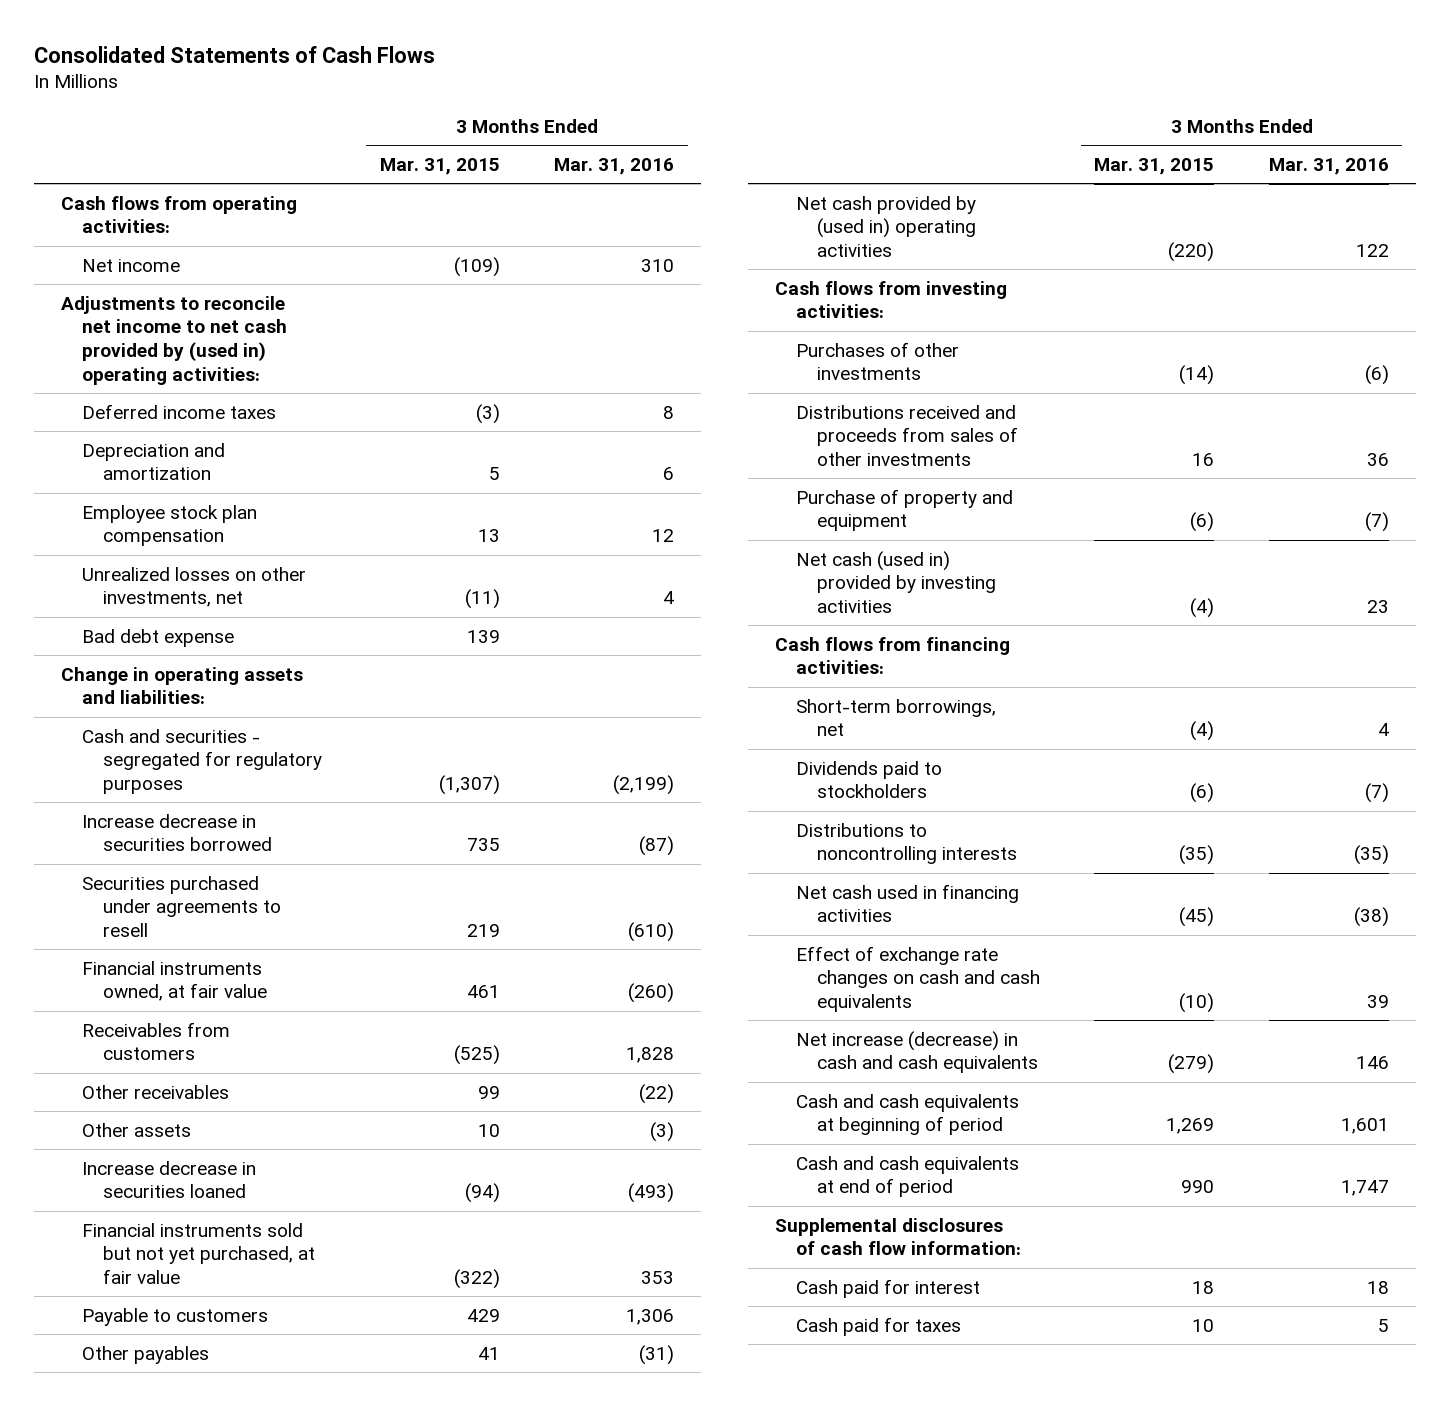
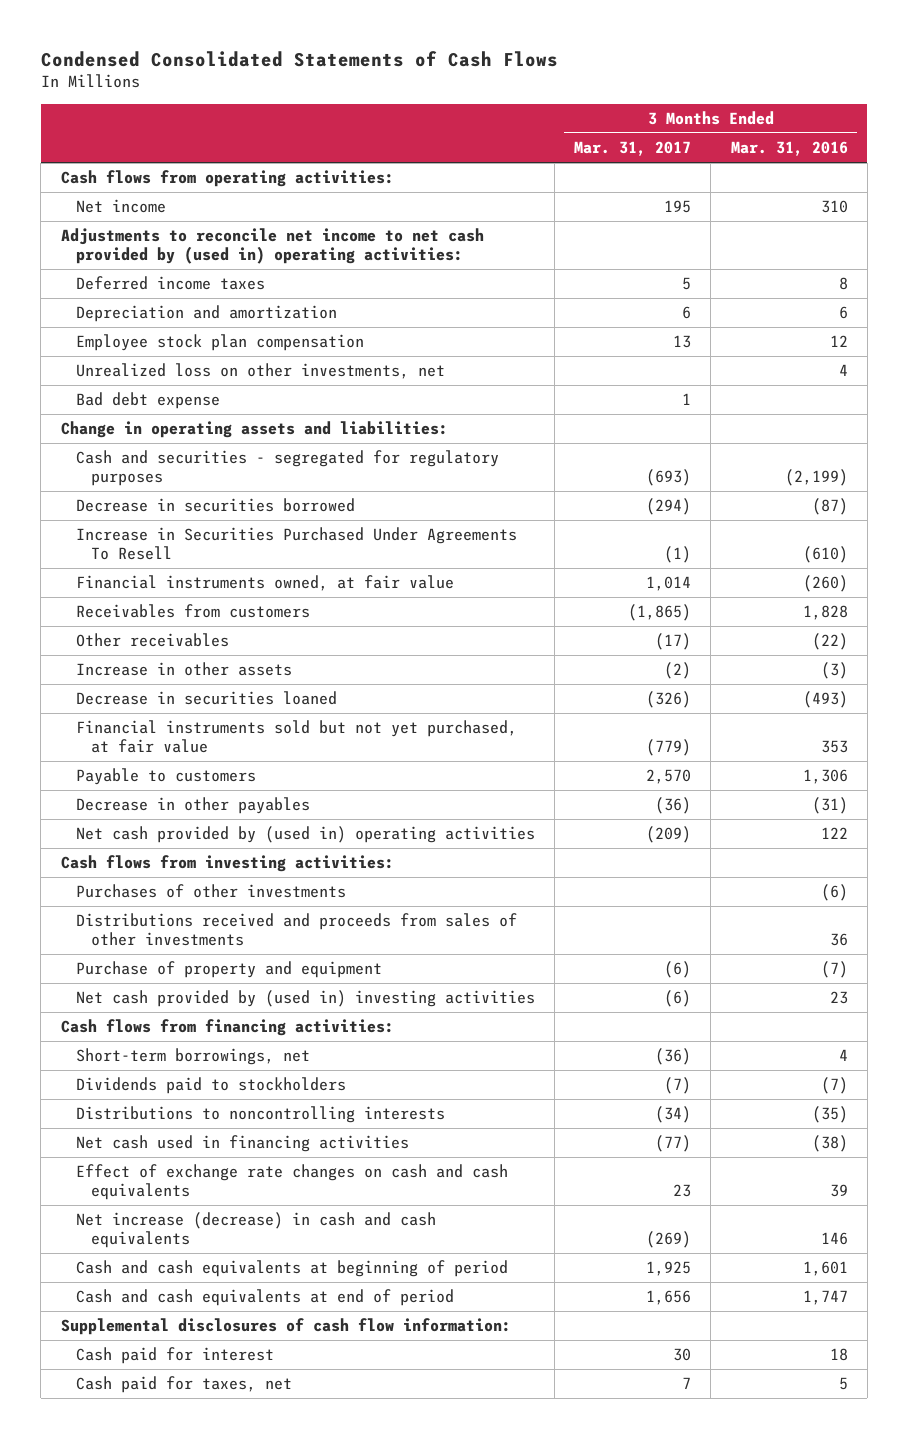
[33,46,435,64] Consolidated Statements of Cash Flows -> [40,50,558,67] Condensed Consolidated Statements of Cash Flows
[380,157,501,175] Mar. 31, 2015 -> none
none -> [574,141,692,157] Mar. 31, 2017
[81,566,306,608] Unrealized losses on other investments, net -> [75,363,445,380] Unrealized loss on other investments, net
[81,813,272,852] Increase decrease in securities borrowed -> [75,498,355,513] Decrease in securities borrowed
[81,875,281,938] Securities purchased under agreements to resell -> [75,527,517,561] Increase in Securities Purchased Under Agreements To Resell
[81,1122,191,1137] Other assets -> [75,662,292,677] Increase in other assets
[81,1160,256,1199] Increase decrease in securities loaned -> [75,691,337,706] Decrease in securities loaned
[81,1345,209,1364] Other payables -> [75,797,310,815] Decrease in other payables
[796,550,997,614] Net cash (used in) provided by investing activities -> [75,990,535,1008] Net cash provided by (used in) investing activities
[796,1316,962,1336] Cash paid for taxes -> [75,1376,292,1394] Cash paid for taxes, net

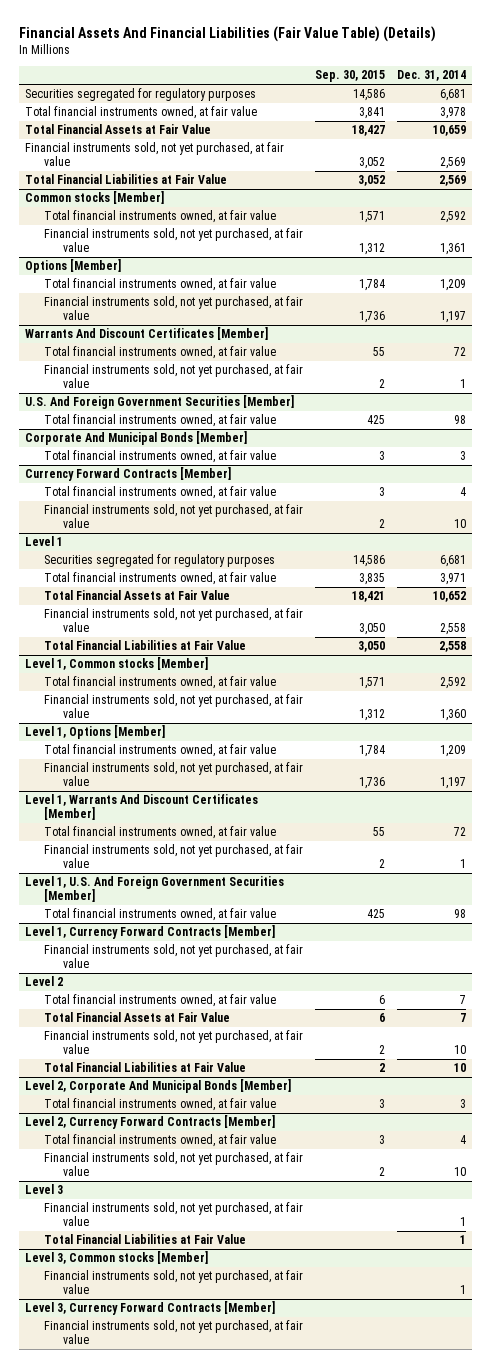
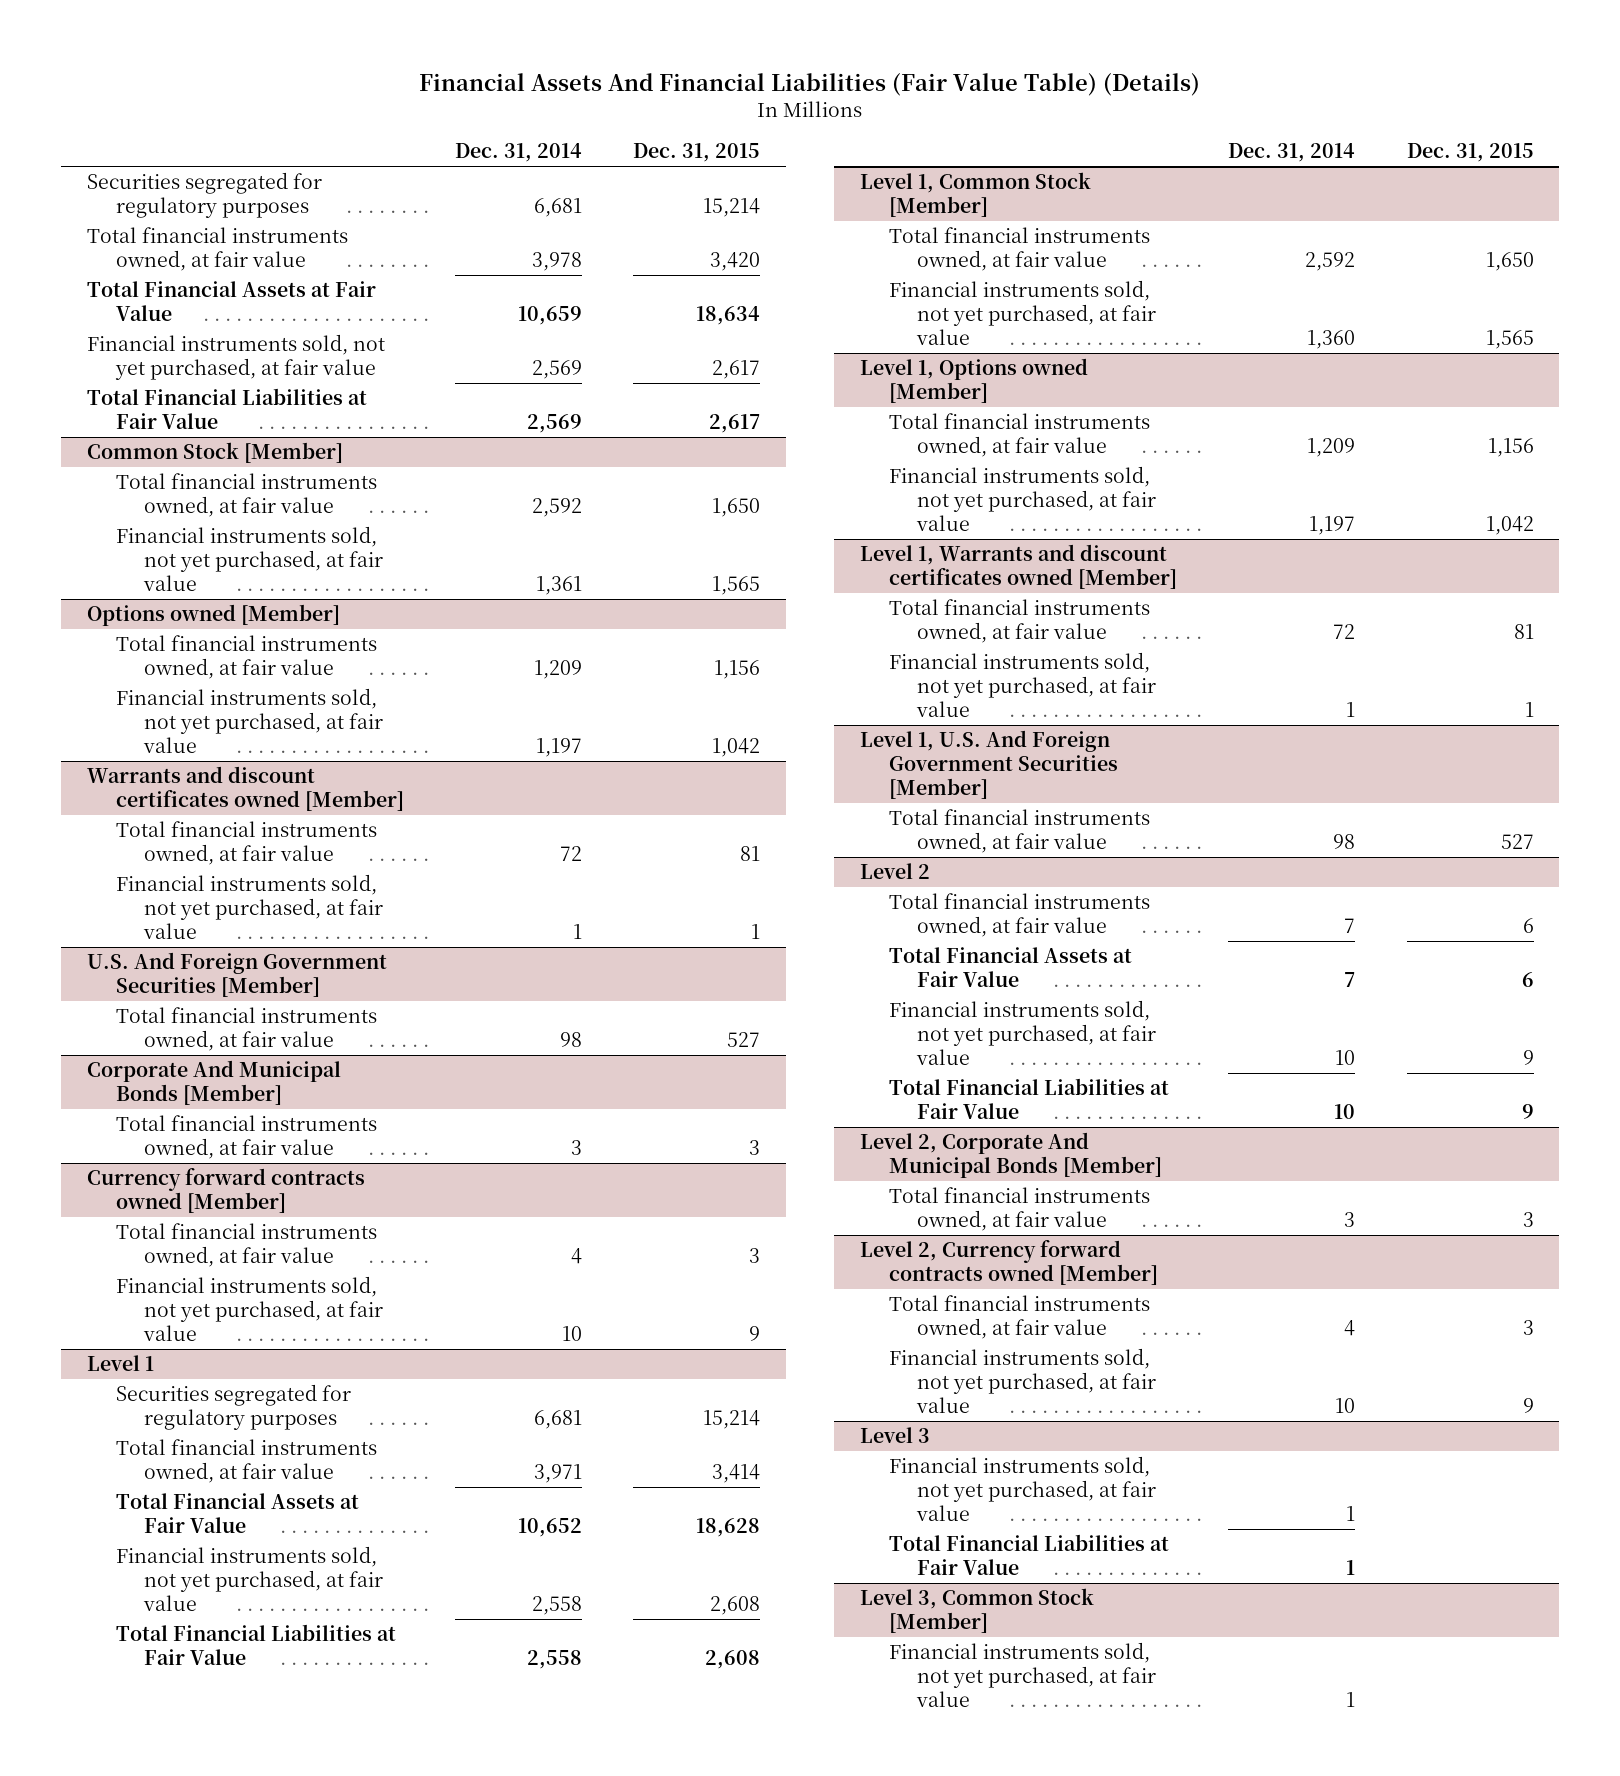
[315,70,386,83] Sep. 30, 2015 -> none
none -> [633,143,761,163] Dec. 31, 2015
[24,191,164,205] Common stocks [Member] -> [86,442,343,464] Common Stock [Member]
[24,259,121,274] Options [Member] -> [86,604,340,627] Options owned [Member]
[24,327,268,341] Warrants And Discount Certificates [Member] -> [86,766,404,812] Warrants and discount certificates owned [Member]
[24,467,231,482] Currency Forward Contracts [Member] -> [86,1168,365,1214] Currency forward contracts owned [Member]
[24,657,208,671] Level 1, Common stocks [Member] -> [860,172,1092,218] Level 1, Common Stock [Member]
[24,725,165,740] Level 1, Options [Member] -> [860,358,1089,404] Level 1, Options owned [Member]
[24,794,258,821] Level 1, Warrants And Discount Certificates [Member] -> [860,544,1177,590] Level 1, Warrants and discount certificates owned [Member]
[24,925,275,940] Level 1, Currency Forward Contracts [Member] -> none
[43,944,303,969] Financial instruments sold, not yet purchased, at fair value -> none
[24,1115,275,1130] Level 2, Currency Forward Contracts [Member] -> [860,1240,1158,1286] Level 2, Currency forward contracts owned [Member]
[24,1251,208,1265] Level 3, Common stocks [Member] -> [860,1588,1095,1634] Level 3, Common Stock [Member]
[24,1301,275,1316] Level 3, Currency Forward Contracts [Member] -> none
[43,1320,303,1345] Financial instruments sold, not yet purchased, at fair value -> none

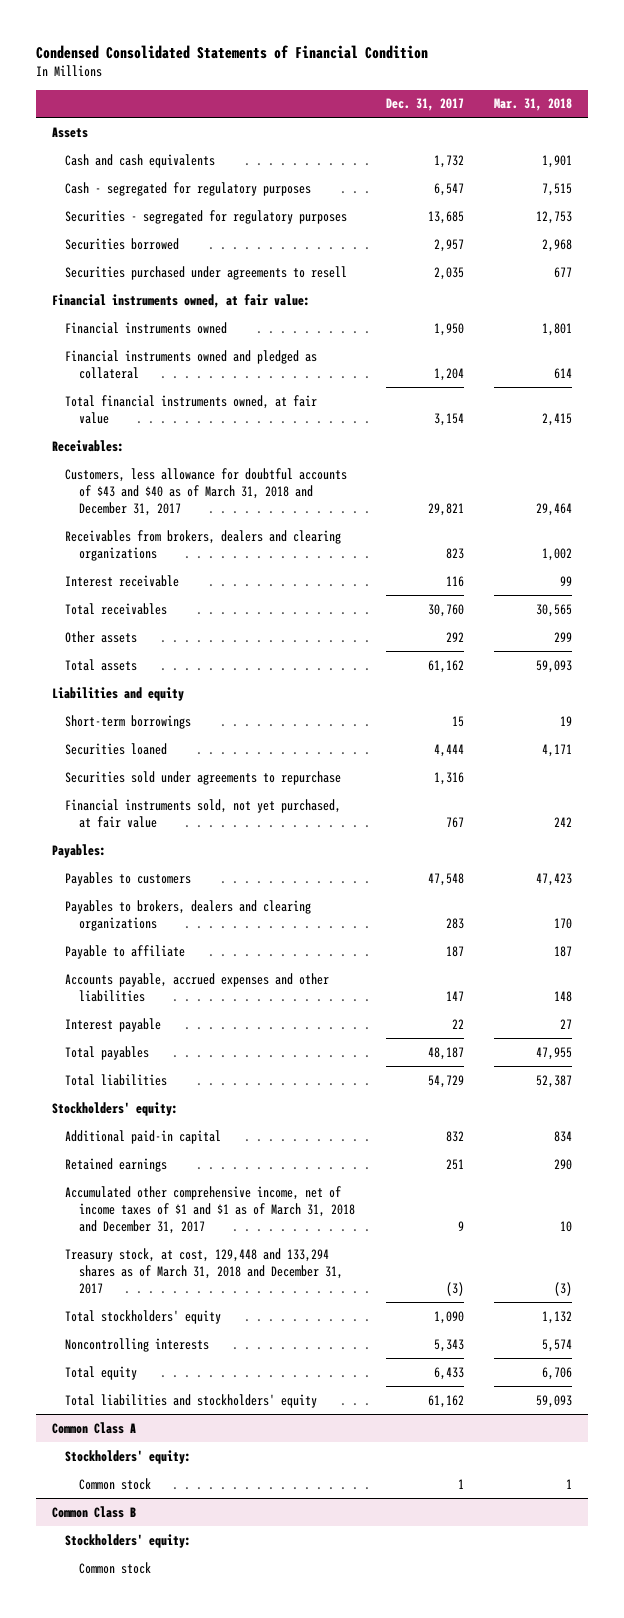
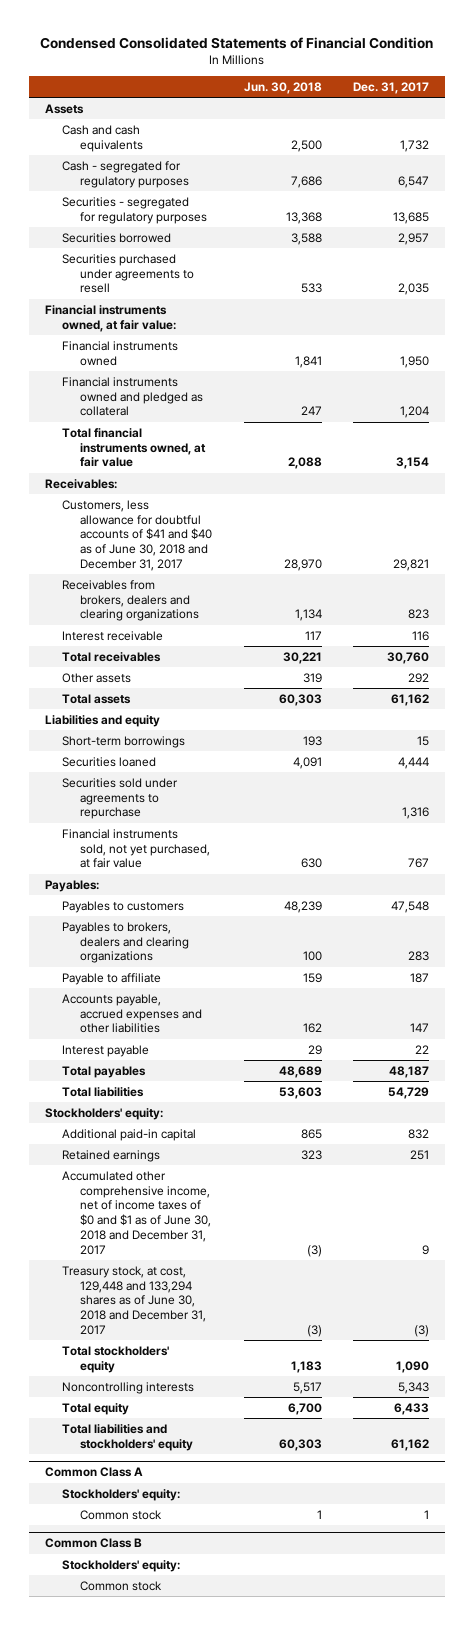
[494,98,573,112] Mar. 31, 2018 -> none
none -> [243,82,322,95] Jun. 30, 2018
[65,467,348,517] Customers, less allowance for doubtful accounts of $43 and $40 as of March 31, 2018 and December 31, 2017 -> [62,499,212,572] Customers, less allowance for doubtful accounts of $41 and $40 as of June 30, 2018 and December 31, 2017
[65,1185,355,1235] Accumulated other comprehensive income, net of income taxes of $1 and $1 as of March 31, 2018 and December 31, 2017 -> [62,1170,211,1255] Accumulated other comprehensive income, net of income taxes of $0 and $1 as of June 30, 2018 and December 31, 2017
[65,1247,343,1295] Treasury stock, at cost, 129,448 and 133,294 shares as of March 31, 2018 and December 31, 2017 -> [62,1265,206,1336] Treasury stock, at cost, 129,448 and 133,294 shares as of June 30, 2018 and December 31, 2017

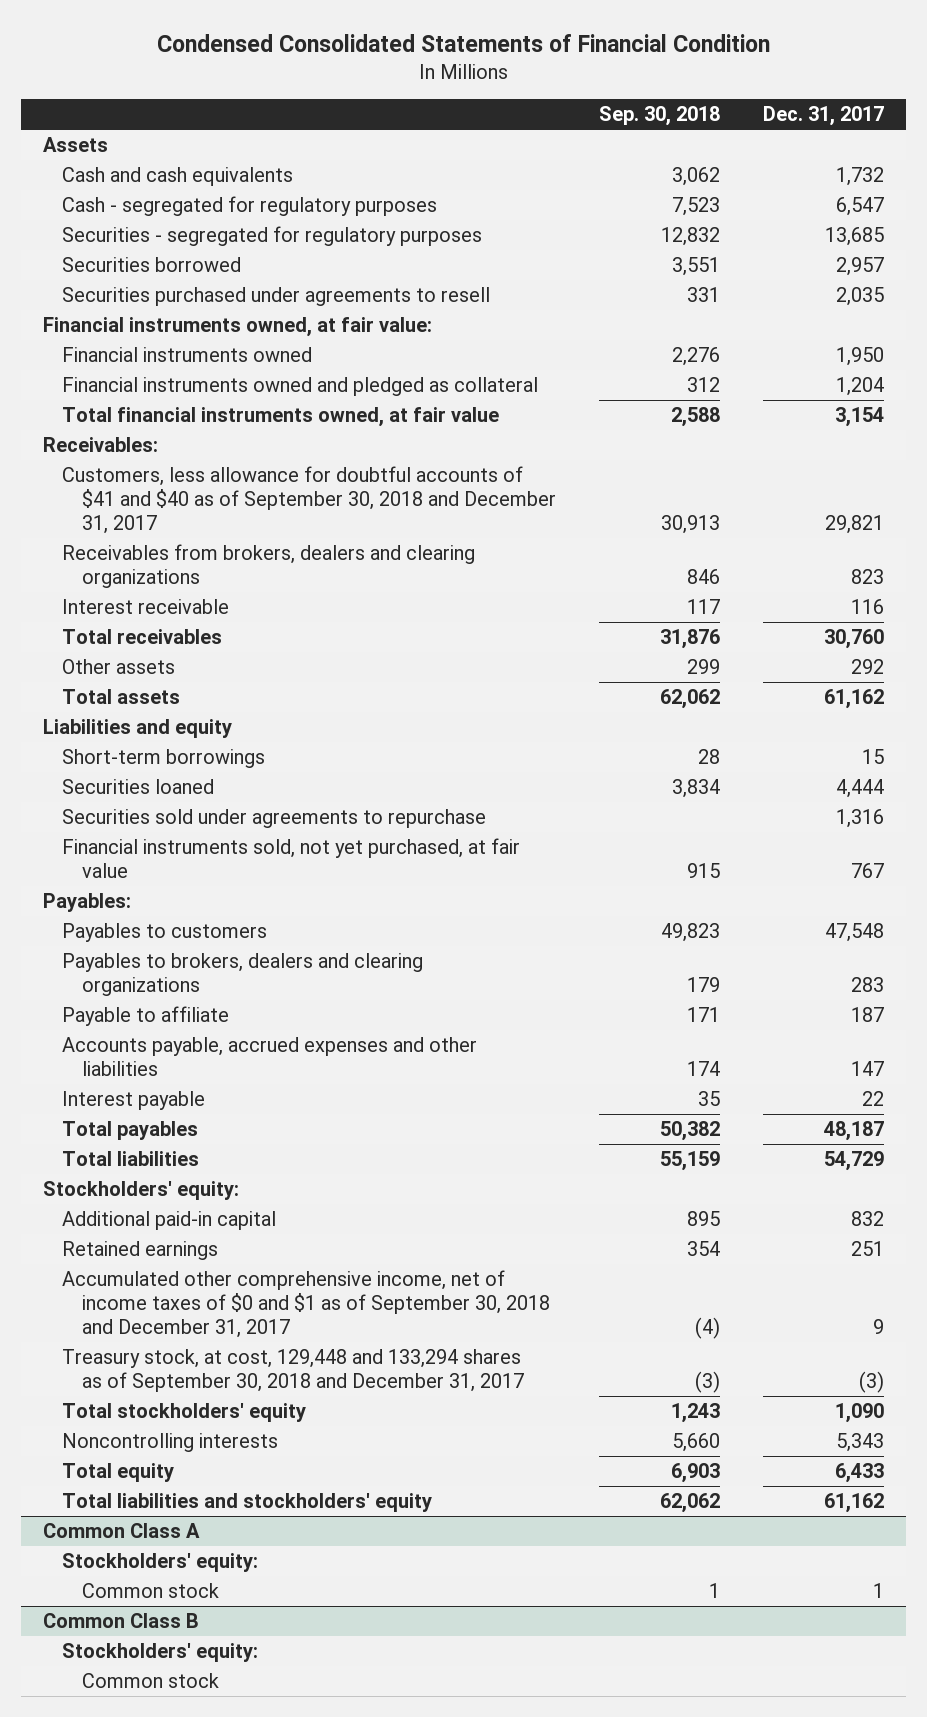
[243,82,322,95] Jun. 30, 2018 -> none
none -> [599,106,721,127] Sep. 30, 2018
[62,499,212,572] Customers, less allowance for doubtful accounts of $41 and $40 as of June 30, 2018 and December 31, 2017 -> [62,466,556,534] Customers, less allowance for doubtful accounts of $41 and $40 as of September 30, 2018 and December 31, 2017
[62,1170,211,1255] Accumulated other comprehensive income, net of income taxes of $0 and $1 as of June 30, 2018 and December 31, 2017 -> [62,1270,550,1338] Accumulated other comprehensive income, net of income taxes of $0 and $1 as of September 30, 2018 and December 31, 2017
[62,1265,206,1336] Treasury stock, at cost, 129,448 and 133,294 shares as of June 30, 2018 and December 31, 2017 -> [62,1349,524,1392] Treasury stock, at cost, 129,448 and 133,294 shares as of September 30, 2018 and December 31, 2017

